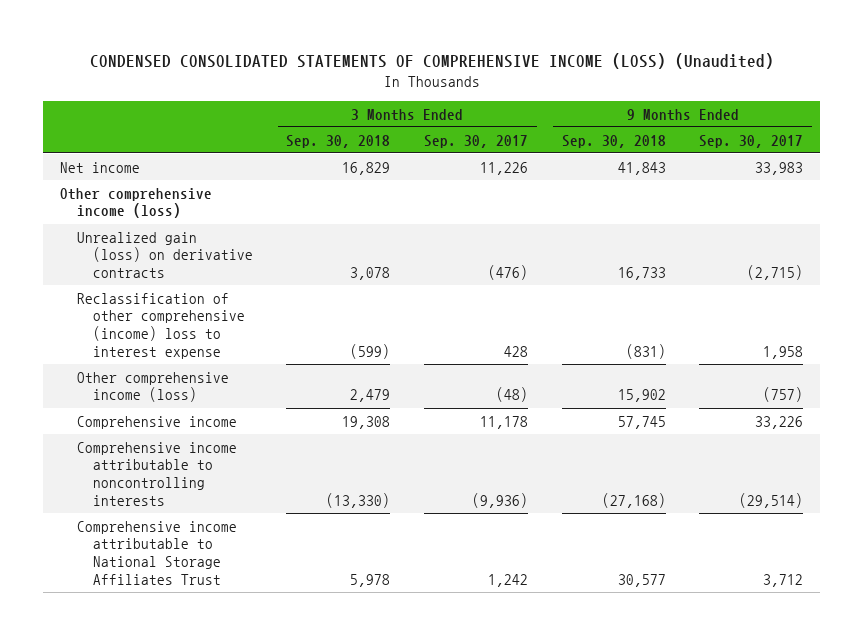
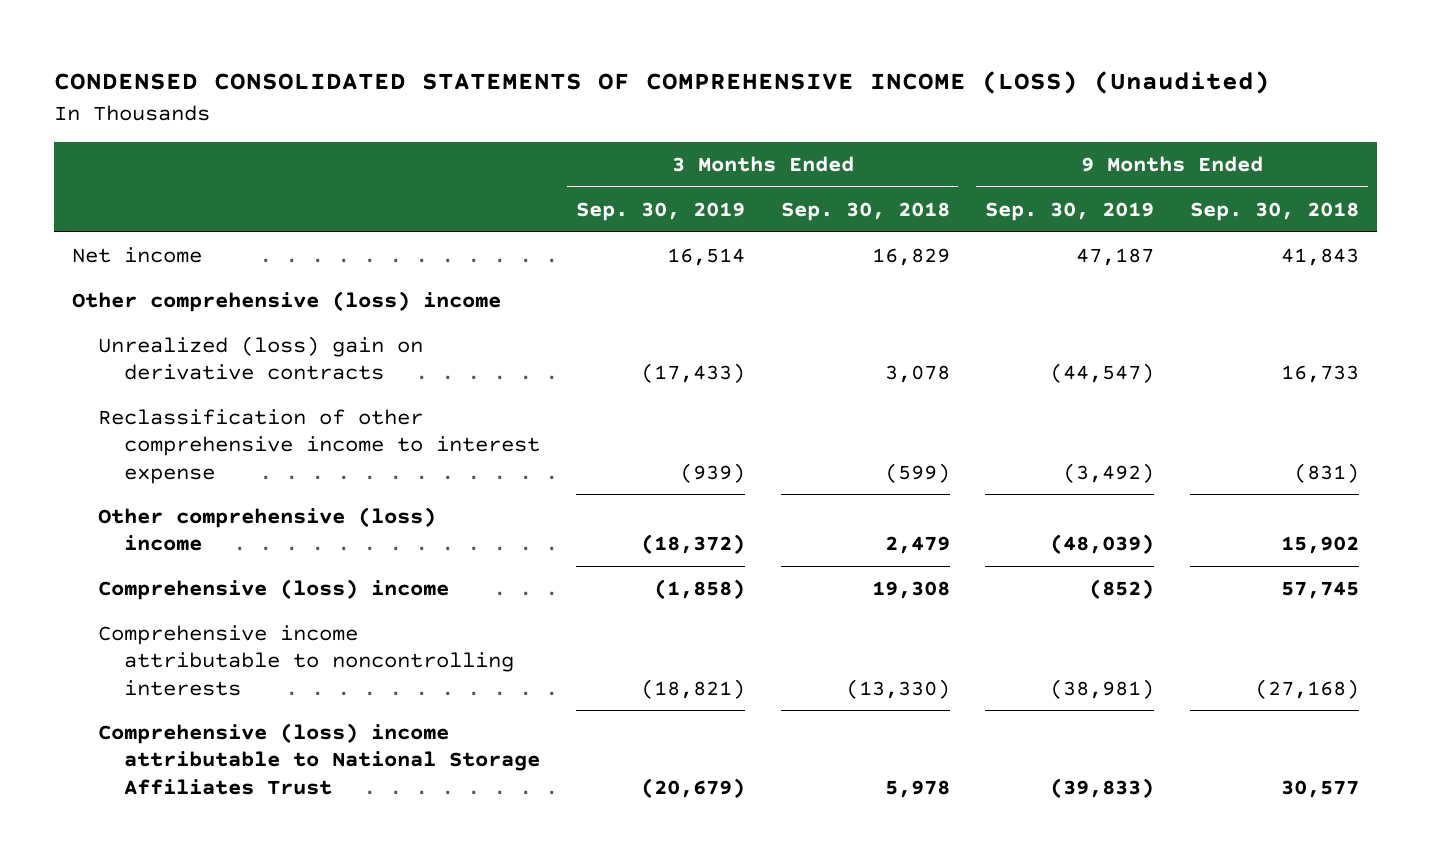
[424,134,529,148] Sep. 30, 2017 -> none
[699,134,804,148] Sep. 30, 2017 -> none
none -> [575,201,745,221] Sep. 30, 2019
none -> [985,201,1155,221] Sep. 30, 2019
[60,187,213,219] Other comprehensive income (loss) -> [72,291,502,313] Other comprehensive (loss) income
[76,231,253,279] Unrealized gain (loss) on derivative contracts -> [98,336,424,381] Unrealized (loss) gain on derivative contracts
[76,292,245,359] Reclassification of other comprehensive (income) loss to interest expense -> [98,409,540,484] Reclassification of other comprehensive income to interest expense
[76,371,229,403] Other comprehensive income (loss) -> [98,507,437,552] Other comprehensive (loss) income
[76,415,237,429] Comprehensive income -> [98,579,450,601] Comprehensive (loss) income
[76,520,237,585] Comprehensive income attributable to National Storage Affiliates Trust -> [98,723,540,795] Comprehensive (loss) income attributable to National Storage Affiliates Trust

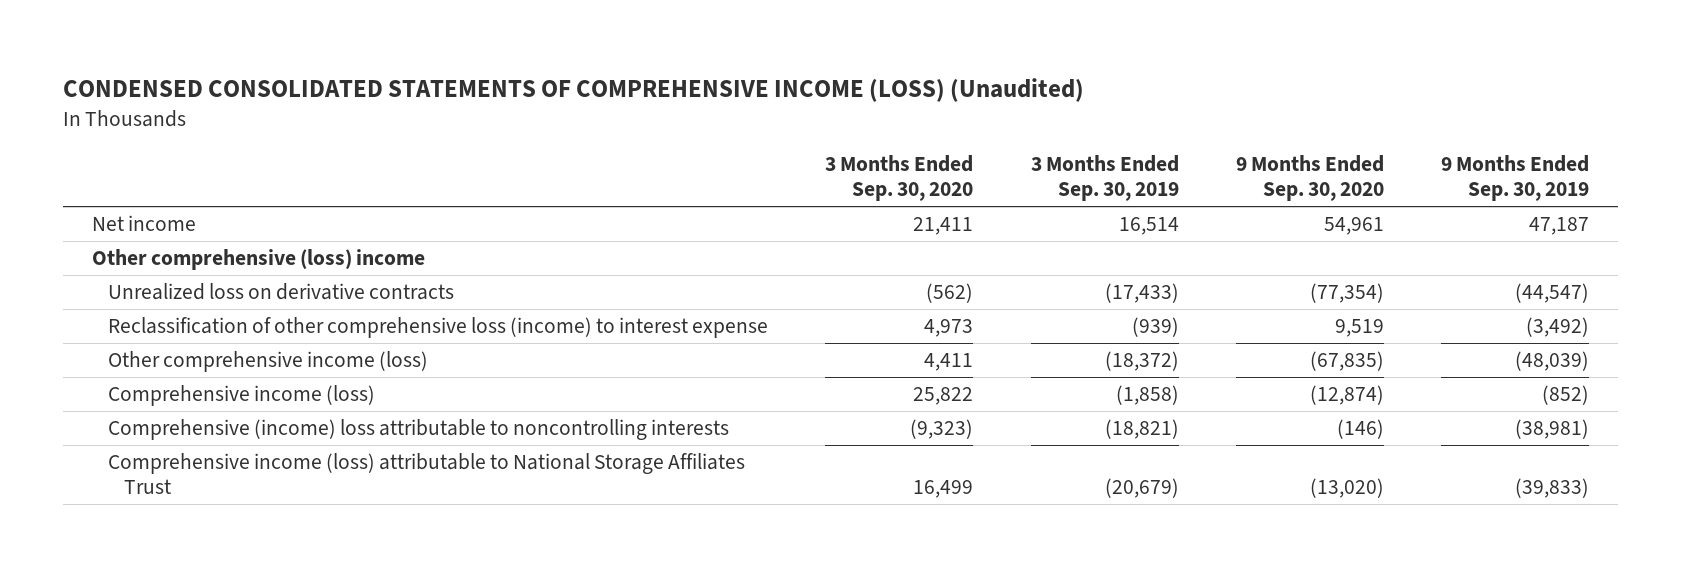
[780,201,950,221] Sep. 30, 2018 -> none
[1190,201,1360,221] Sep. 30, 2018 -> none
none -> [825,155,974,202] 3 Months Ended Sep. 30, 2020
none -> [1235,155,1384,202] 9 Months Ended Sep. 30, 2020
[98,336,424,381] Unrealized (loss) gain on derivative contracts -> [107,282,454,300] Unrealized loss on derivative contracts
[98,409,540,484] Reclassification of other comprehensive income to interest expense -> [107,316,768,338] Reclassification of other comprehensive loss (income) to interest expense
[98,507,437,552] Other comprehensive (loss) income -> [107,350,428,372] Other comprehensive income (loss)
[98,579,450,601] Comprehensive (loss) income -> [107,384,375,406] Comprehensive income (loss)
[98,625,514,696] Comprehensive income attributable to noncontrolling interests -> [107,418,729,440] Comprehensive (income) loss attributable to noncontrolling interests
[98,723,540,795] Comprehensive (loss) income attributable to National Storage Affiliates Trust -> [107,452,745,495] Comprehensive income (loss) attributable to National Storage Affiliates Trust

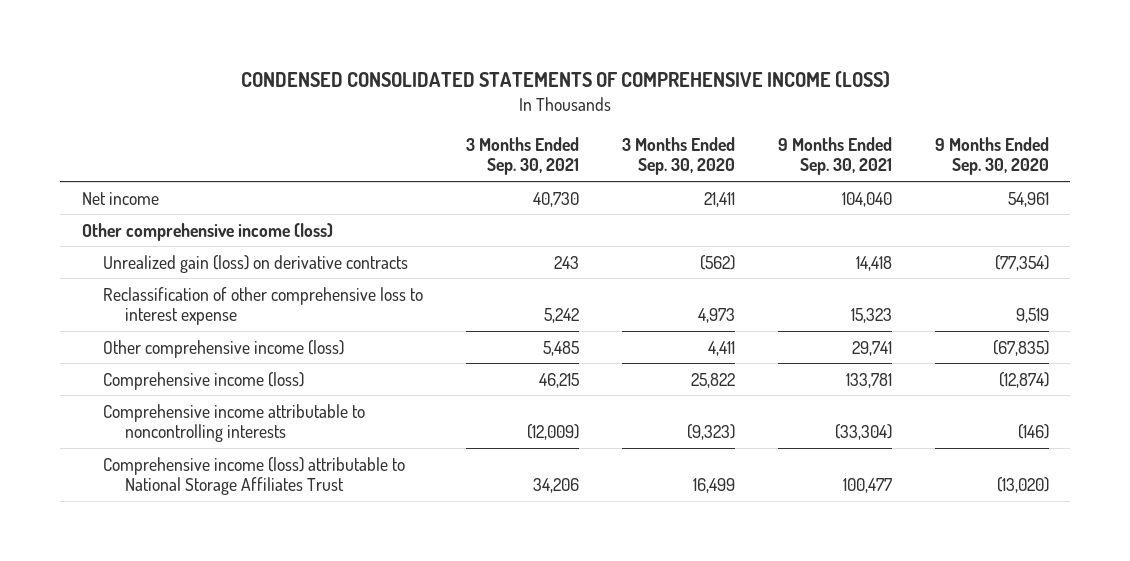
[63,77,1085,102] CONDENSED CONSOLIDATED STATEMENTS OF COMPREHENSIVE INCOME (LOSS) (Unaudited) -> [241,71,891,89] CONDENSED CONSOLIDATED STATEMENTS OF COMPREHENSIVE INCOME (LOSS)
[1030,155,1179,202] 3 Months Ended Sep. 30, 2019 -> none
[1441,155,1590,202] 9 Months Ended Sep. 30, 2019 -> none
none -> [466,136,580,176] 3 Months Ended Sep. 30, 2021
none -> [777,136,892,176] 9 Months Ended Sep. 30, 2021
[91,248,425,270] Other comprehensive (loss) income -> [81,222,333,241] Other comprehensive income (loss)
[107,282,454,300] Unrealized loss on derivative contracts -> [103,254,409,273] Unrealized gain (loss) on derivative contracts
[107,316,768,338] Reclassification of other comprehensive loss (income) to interest expense -> [103,286,424,326] Reclassification of other comprehensive loss to interest expense
[107,418,729,440] Comprehensive (income) loss attributable to noncontrolling interests -> [103,403,366,443] Comprehensive income attributable to noncontrolling interests

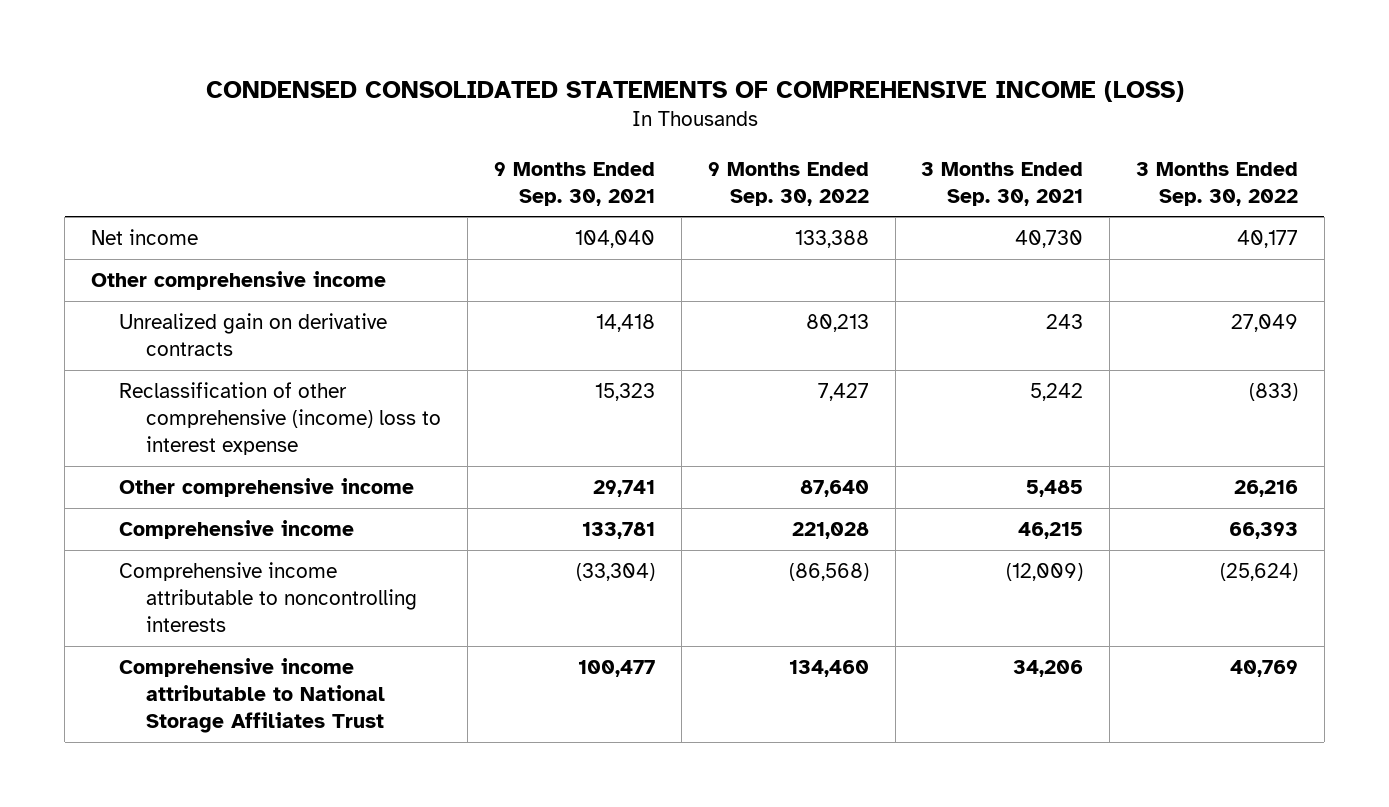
[622,136,736,176] 3 Months Ended Sep. 30, 2020 -> none
[934,136,1049,176] 9 Months Ended Sep. 30, 2020 -> none
none -> [707,161,869,206] 9 Months Ended Sep. 30, 2022
none -> [1136,161,1299,206] 3 Months Ended Sep. 30, 2022
[81,222,333,241] Other comprehensive income (loss) -> [91,271,387,291] Other comprehensive income
[103,254,409,273] Unrealized gain (loss) on derivative contracts -> [118,313,387,357] Unrealized gain on derivative contracts
[103,286,424,326] Reclassification of other comprehensive loss to interest expense -> [118,382,442,455] Reclassification of other comprehensive (income) loss to interest expense
[103,339,345,358] Other comprehensive income (loss) -> [118,478,414,498] Other comprehensive income
[103,371,305,390] Comprehensive income (loss) -> [118,520,354,540] Comprehensive income
[103,456,406,496] Comprehensive income (loss) attributable to National Storage Affiliates Trust -> [118,658,386,733] Comprehensive income attributable to National Storage Affiliates Trust

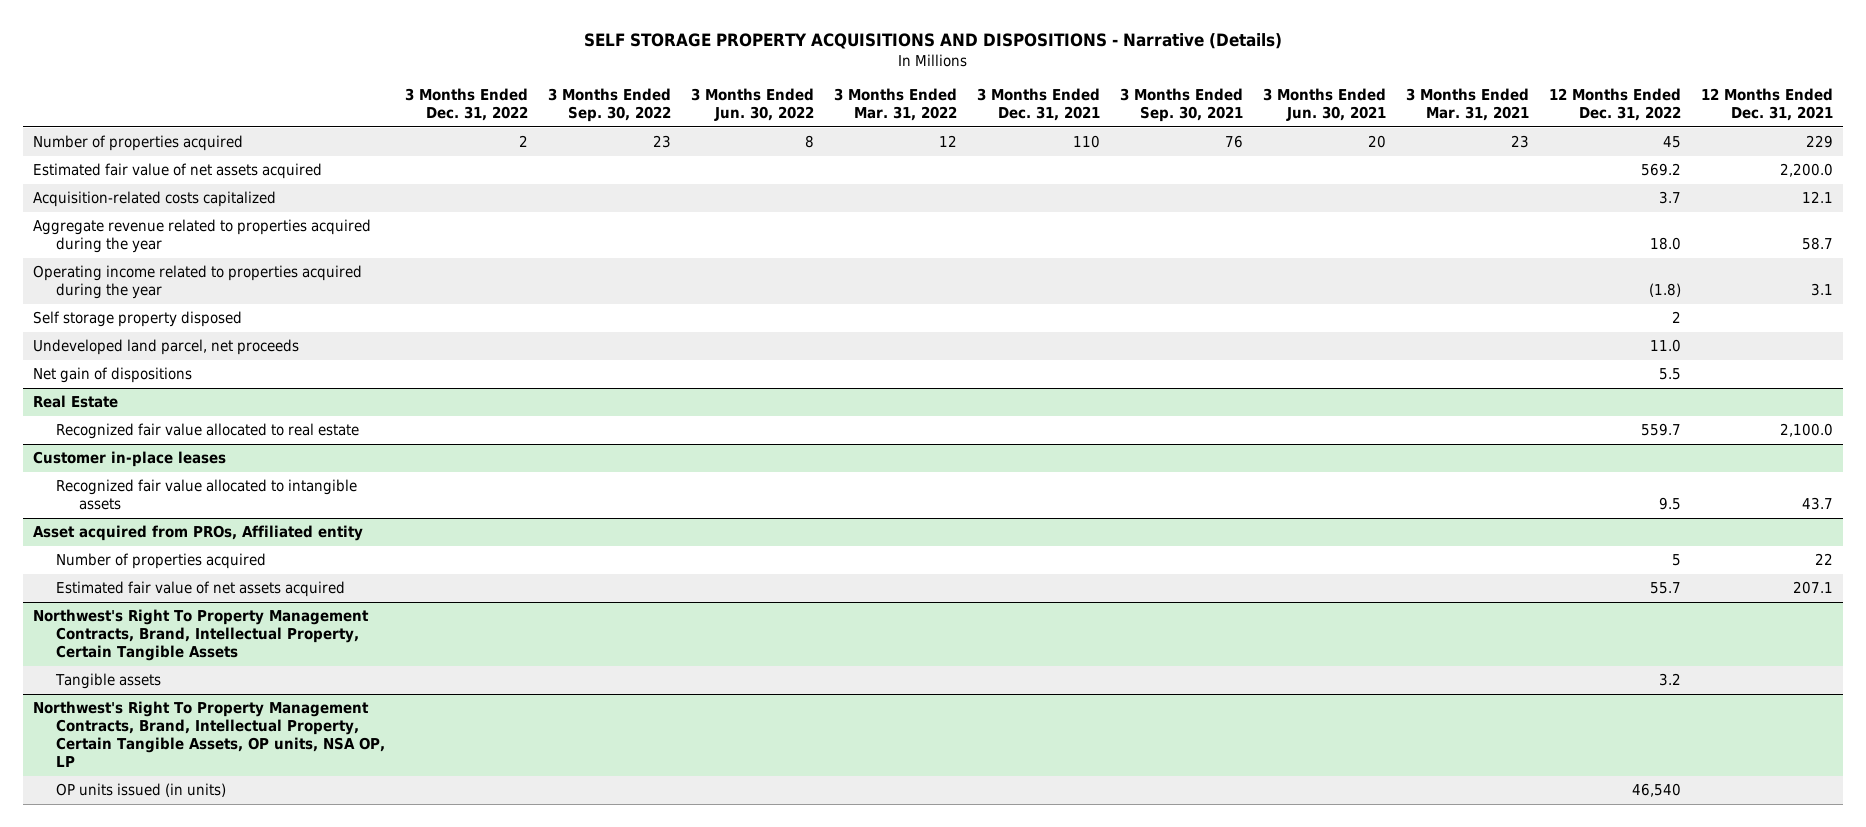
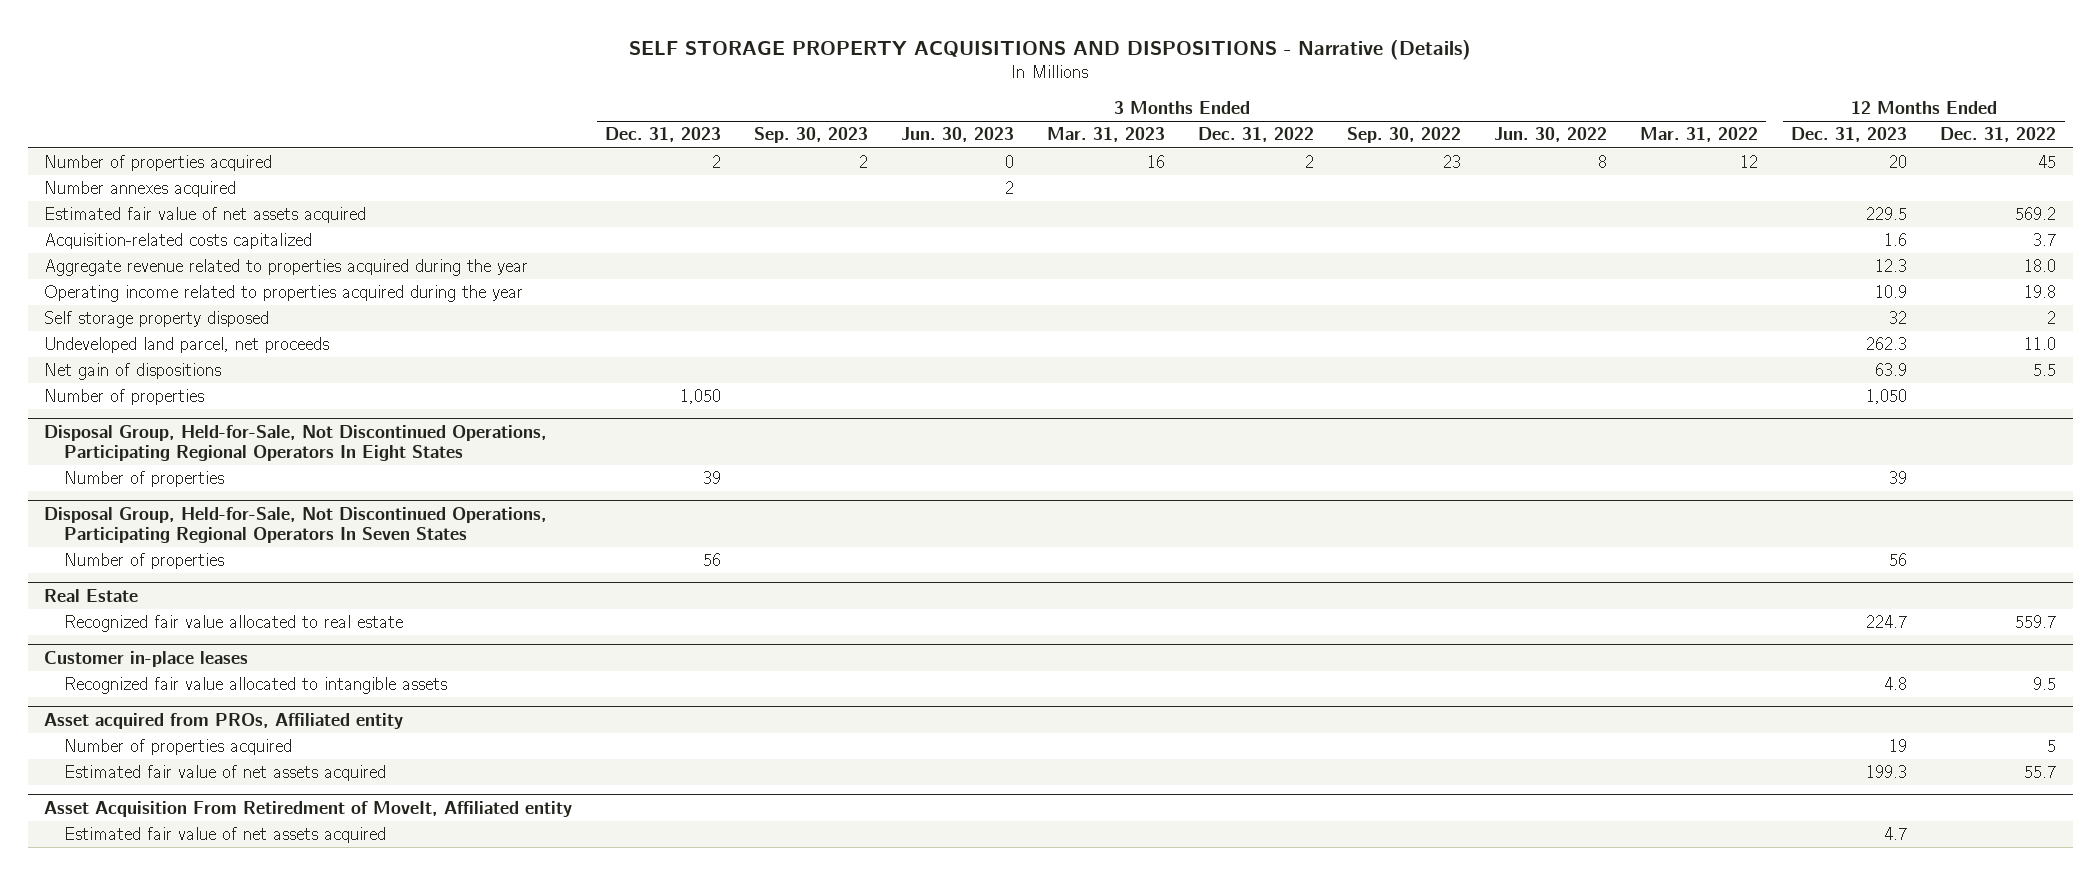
[976,88,1100,122] 3 Months Ended Dec. 31, 2021 -> none
[1119,88,1243,123] 3 Months Ended Sep. 30, 2021 -> none
[1262,88,1386,122] 3 Months Ended Jun. 30, 2021 -> none
[1405,88,1529,122] 3 Months Ended Mar. 31, 2021 -> none
[1700,88,1833,122] 12 Months Ended Dec. 31, 2021 -> none
none -> [605,127,722,143] Dec. 31, 2023
none -> [754,127,869,144] Sep. 30, 2023
none -> [901,127,1015,143] Jun. 30, 2023
none -> [1047,127,1166,143] Mar. 31, 2023
none -> [1791,127,1908,143] Dec. 31, 2023
none -> [44,181,237,198] Number annexes acquired
[1648,283,1681,298] (1.8) -> [2024,285,2057,299] 19.8
none -> [44,389,205,406] Number of properties
none -> [44,425,548,461] Disposal Group, Held-for-Sale, Not Discontinued Operations, Participating Regional Operators In Eight States
none -> [64,471,225,488] Number of properties
none -> [44,507,548,543] Disposal Group, Held-for-Sale, Not Discontinued Operations, Participating Regional Operators In Seven States
none -> [64,553,225,570] Number of properties
[32,609,369,662] Northwest's Right To Property Management Contracts, Brand, Intellectual Property, Certain Tangible Assets -> none
[54,673,161,690] Tangible assets -> none
[32,701,385,768] Northwest's Right To Property Management Contracts, Brand, Intellectual Property, Certain Tangible Assets, OP units, NSA OP, LP -> none
[55,783,226,798] OP units issued (in units) -> none
none -> [44,801,573,818] Asset Acquisition From Retiredment of MoveIt, Affiliated entity
none -> [64,827,387,844] Estimated fair value of net assets acquired

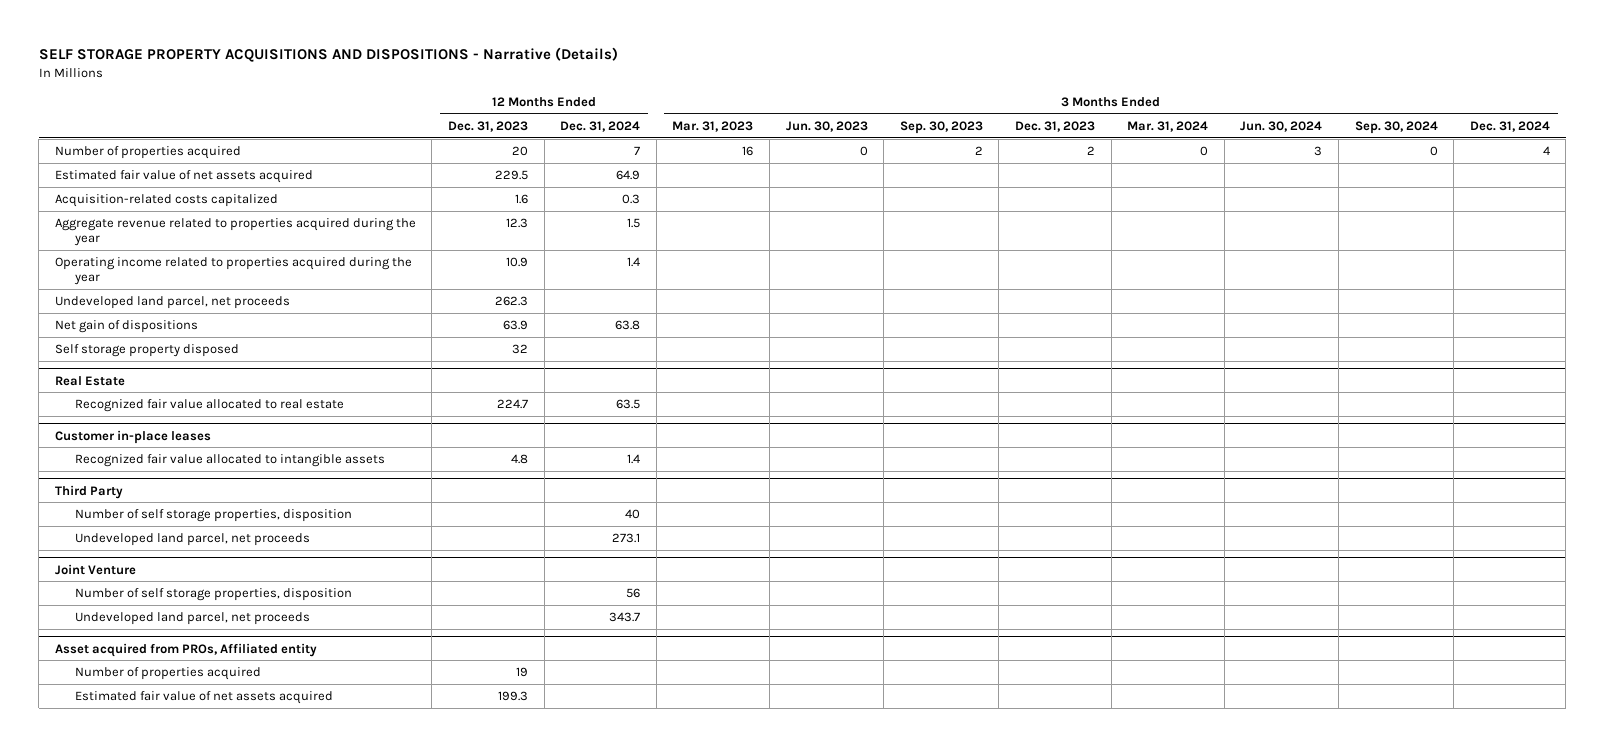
[1198,127,1315,143] Dec. 31, 2022 -> none
[1347,127,1462,144] Sep. 30, 2022 -> none
[1494,127,1608,143] Jun. 30, 2022 -> none
[1640,127,1759,143] Mar. 31, 2022 -> none
[1940,127,2057,143] Dec. 31, 2022 -> none
none -> [560,120,641,132] Dec. 31, 2024
none -> [1127,120,1209,132] Mar. 31, 2024
none -> [1240,120,1323,132] Jun. 30, 2024
none -> [1354,120,1438,134] Sep. 30, 2024
none -> [1469,120,1550,132] Dec. 31, 2024
[44,181,237,198] Number annexes acquired -> none
[44,389,205,406] Number of properties -> none
[44,425,548,461] Disposal Group, Held-for-Sale, Not Discontinued Operations, Participating Regional Operators In Eight States -> none
[64,471,225,488] Number of properties -> none
[44,507,548,543] Disposal Group, Held-for-Sale, Not Discontinued Operations, Participating Regional Operators In Seven States -> none
[64,553,225,570] Number of properties -> none
[44,311,270,329] Self storage property disposed -> [54,344,239,358] Self storage property disposed
none -> [54,484,123,499] Third Party
none -> [75,509,353,523] Number of self storage properties, disposition
none -> [75,533,311,547] Undeveloped land parcel, net proceeds
none -> [54,563,136,575] Joint Venture
none -> [75,588,353,602] Number of self storage properties, disposition
none -> [75,612,311,626] Undeveloped land parcel, net proceeds
[44,801,573,818] Asset Acquisition From Retiredment of MoveIt, Affiliated entity -> none
[64,827,387,844] Estimated fair value of net assets acquired -> none

